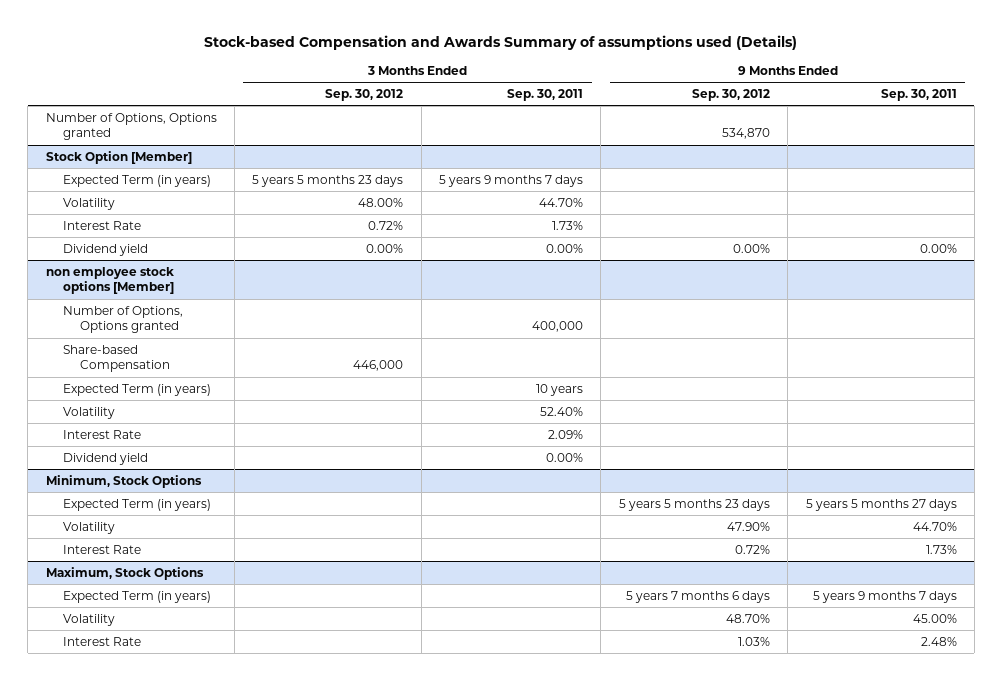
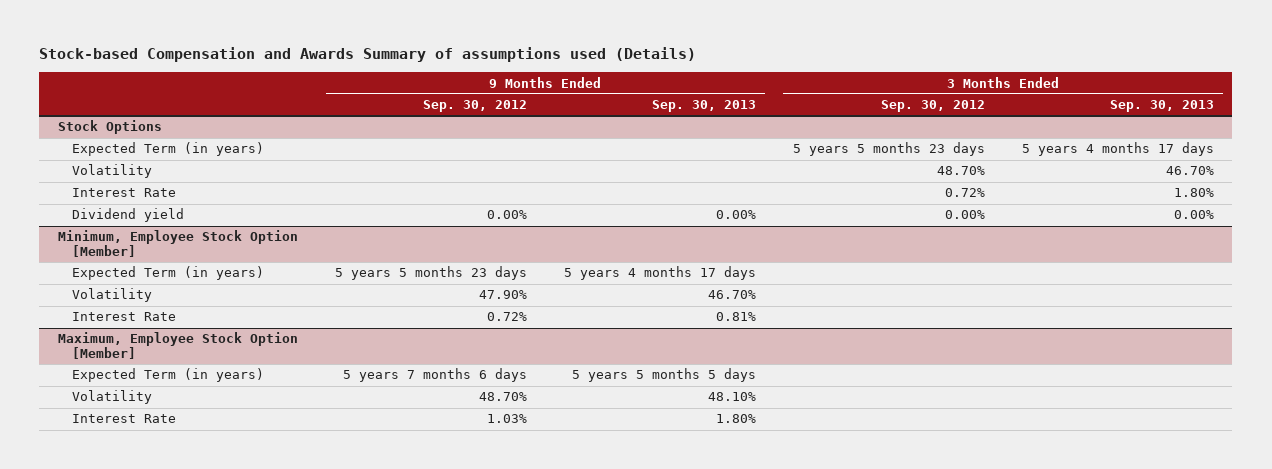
[507,88,584,101] Sep. 30, 2011 -> none
[880,88,957,101] Sep. 30, 2011 -> none
none -> [651,100,756,113] Sep. 30, 2013
none -> [1109,100,1214,113] Sep. 30, 2013
[45,112,217,141] Number of Options, Options granted -> none
[45,150,192,164] Stock Option [Member] -> [57,120,162,135] Stock Options
[358,197,404,207] 48.00% -> [936,166,985,176] 48.70%
[45,266,174,295] non employee stock options [Member] -> none
[62,305,183,334] Number of Options, Options granted -> none
[62,344,171,373] Share-based Compensation -> none
[62,383,211,396] Expected Term (in years) -> none
[62,406,115,419] Volatility -> none
[62,429,141,439] Interest Rate -> none
[62,452,148,465] Dividend yield -> none
[45,474,202,488] Minimum, Stock Options -> [57,230,298,258] Minimum, Employee Stock Option [Member]
[45,566,204,580] Maximum, Stock Options -> [57,332,298,360] Maximum, Employee Stock Option [Member]

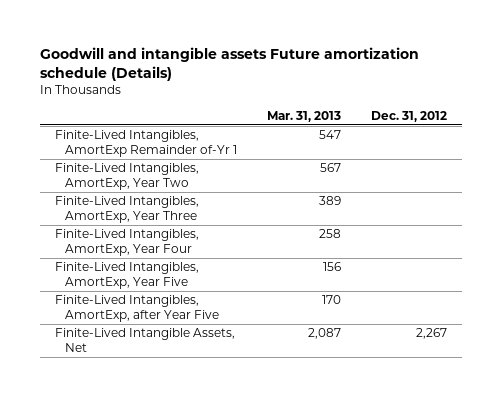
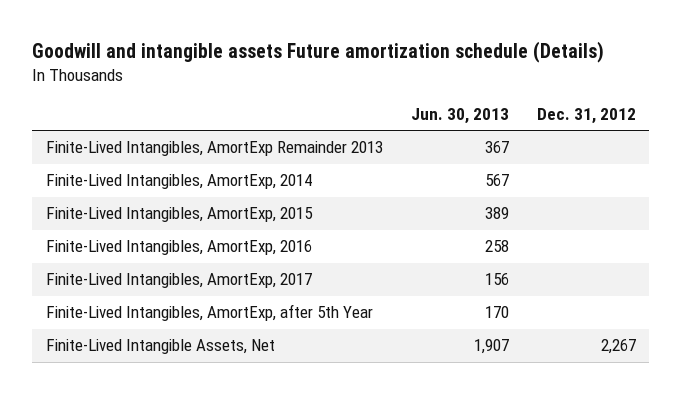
[267,110,342,122] Mar. 31, 2013 -> none
none -> [410,108,509,125] Jun. 30, 2013
[54,130,238,157] Finite-Lived Intangibles, AmortExp Remainder of-Yr 1 -> [46,141,384,157] Finite-Lived Intangibles, AmortExp Remainder 2013
[54,163,199,190] Finite-Lived Intangibles, AmortExp, Year Two -> [46,174,313,190] Finite-Lived Intangibles, AmortExp, 2014
[54,196,199,223] Finite-Lived Intangibles, AmortExp, Year Three -> [46,207,314,223] Finite-Lived Intangibles, AmortExp, 2015
[54,229,199,256] Finite-Lived Intangibles, AmortExp, Year Four -> [46,240,313,256] Finite-Lived Intangibles, AmortExp, 2016
[54,262,199,289] Finite-Lived Intangibles, AmortExp, Year Five -> [46,273,313,289] Finite-Lived Intangibles, AmortExp, 2017
[54,295,220,322] Finite-Lived Intangibles, AmortExp, after Year Five -> [46,304,374,322] Finite-Lived Intangibles, AmortExp, after 5th Year

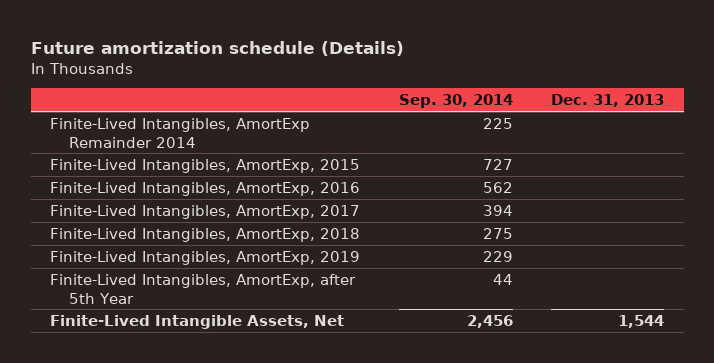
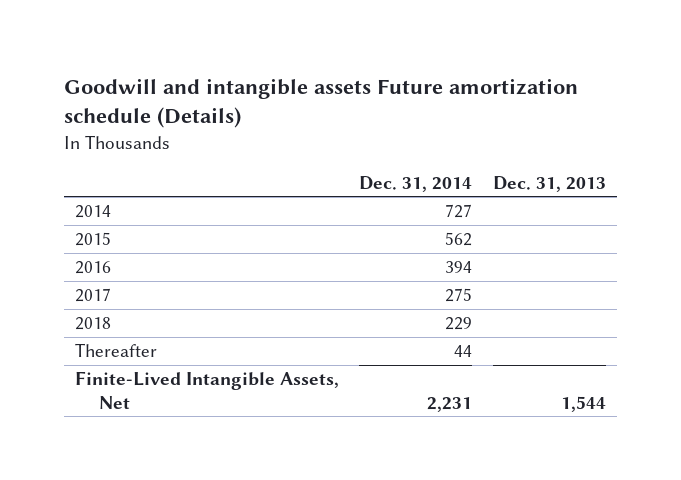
[30,40,404,56] Future amortization schedule (Details) -> [64,77,579,129] Goodwill and intangible assets Future amortization schedule (Details)
[398,94,513,109] Sep. 30, 2014 -> none
none -> [359,175,473,192] Dec. 31, 2014
[49,117,310,148] Finite-Lived Intangibles, AmortExp Remainder 2014 -> none
[49,158,360,173] Finite-Lived Intangibles, AmortExp, 2015 -> [74,205,111,219] 2014
[49,181,360,196] Finite-Lived Intangibles, AmortExp, 2016 -> [74,232,111,247] 2015
[49,204,360,219] Finite-Lived Intangibles, AmortExp, 2017 -> [74,261,111,275] 2016
[49,227,360,242] Finite-Lived Intangibles, AmortExp, 2018 -> [74,288,111,303] 2017
[49,250,360,265] Finite-Lived Intangibles, AmortExp, 2019 -> [74,317,111,331] 2018
[49,273,356,304] Finite-Lived Intangibles, AmortExp, after 5th Year -> [74,343,157,358] Thereafter

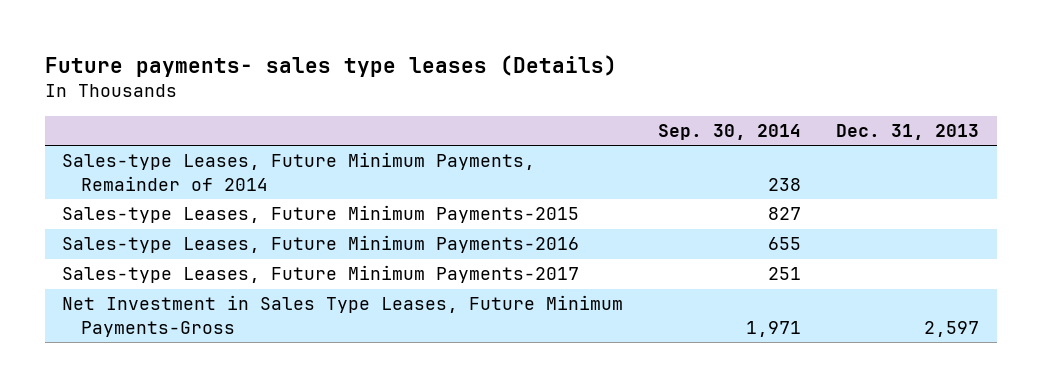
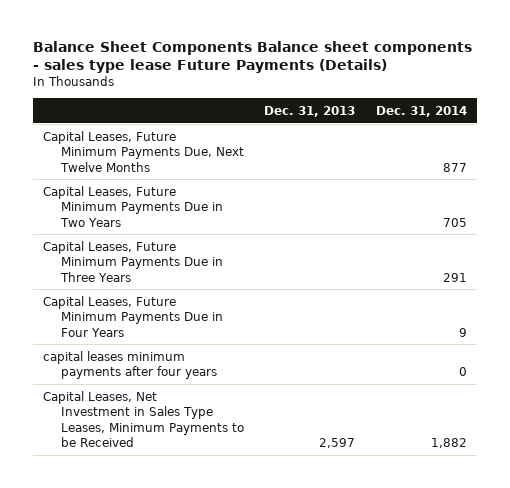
[44,54,617,77] Future payments- sales type leases (Details) -> [32,40,472,74] Balance Sheet Components Balance sheet components - sales type lease Future Payments (Details)
[658,124,802,141] Sep. 30, 2014 -> none
none -> [375,106,467,118] Dec. 31, 2014
[62,152,536,191] Sales-type Leases, Future Minimum Payments, Remainder of 2014 -> none
[62,205,580,224] Sales-type Leases, Future Minimum Payments-2015 -> [43,130,245,172] Capital Leases, Future Minimum Payments Due, Next Twelve Months
[62,235,580,254] Sales-type Leases, Future Minimum Payments-2016 -> [43,185,224,227] Capital Leases, Future Minimum Payments Due in Two Years
[62,265,580,284] Sales-type Leases, Future Minimum Payments-2017 -> [43,240,224,282] Capital Leases, Future Minimum Payments Due in Three Years
none -> [43,295,224,337] Capital Leases, Future Minimum Payments Due in Four Years
none -> [43,350,218,380] capital leases minimum payments after four years
[62,295,624,337] Net Investment in Sales Type Leases, Future Minimum Payments-Gross -> [43,390,245,448] Capital Leases, Net Investment in Sales Type Leases, Minimum Payments to be Received

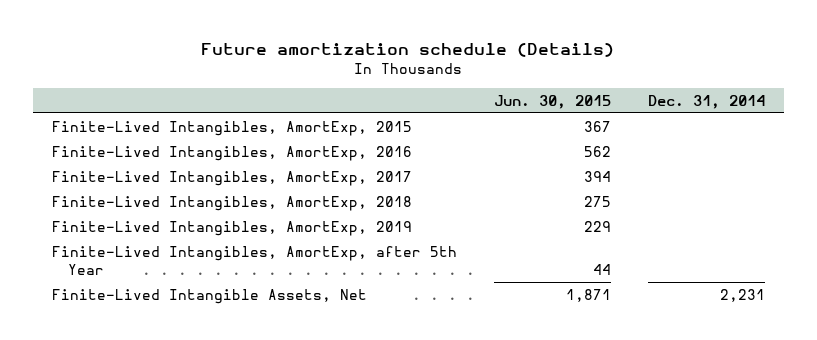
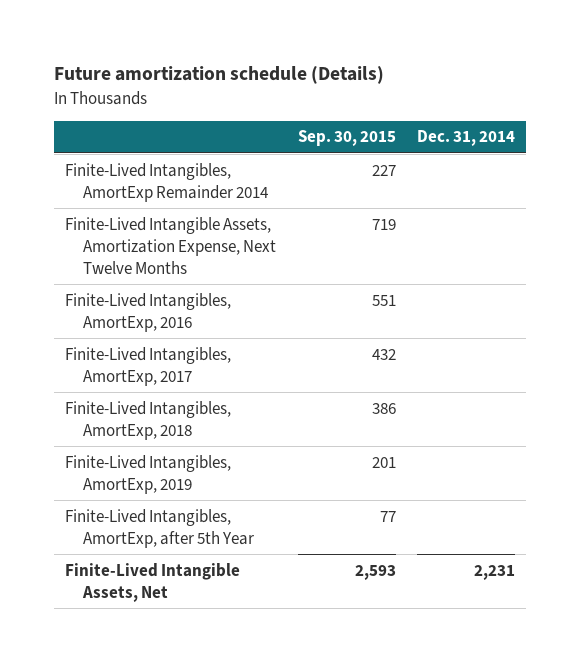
[493,94,611,109] Jun. 30, 2015 -> none
none -> [297,130,396,147] Sep. 30, 2015
none -> [64,162,268,202] Finite-Lived Intangibles, AmortExp Remainder 2014
[51,120,412,136] Finite-Lived Intangibles, AmortExp, 2015 -> [64,216,276,274] Finite-Lived Intangible Assets, Amortization Expense, Next Twelve Months

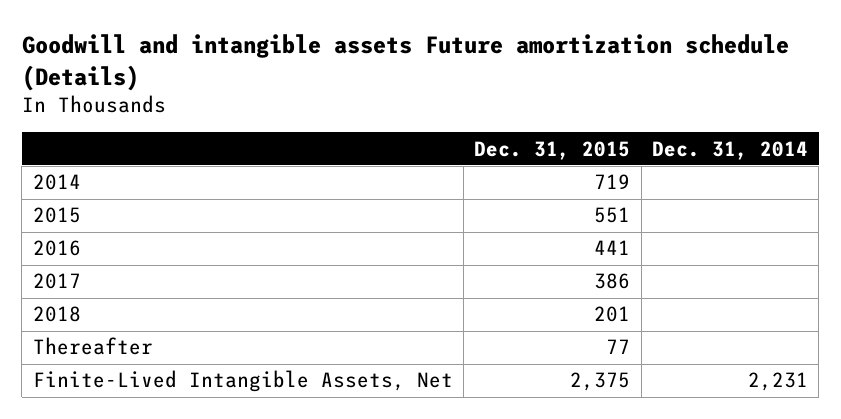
[53,66,384,85] Future amortization schedule (Details) -> [21,34,789,91] Goodwill and intangible assets Future amortization schedule (Details)
[297,130,396,147] Sep. 30, 2015 -> none
none -> [474,140,631,160] Dec. 31, 2015
[64,162,268,202] Finite-Lived Intangibles, AmortExp Remainder 2014 -> none
[64,216,276,274] Finite-Lived Intangible Assets, Amortization Expense, Next Twelve Months -> [32,174,81,191] 2014
[64,292,231,332] Finite-Lived Intangibles, AmortExp, 2016 -> [32,207,81,224] 2015
[64,346,231,386] Finite-Lived Intangibles, AmortExp, 2017 -> [32,240,81,257] 2016
[64,400,231,440] Finite-Lived Intangibles, AmortExp, 2018 -> [32,273,81,290] 2017
[64,454,231,494] Finite-Lived Intangibles, AmortExp, 2019 -> [32,306,81,323] 2018
[64,508,254,548] Finite-Lived Intangibles, AmortExp, after 5th Year -> [32,337,153,356] Thereafter

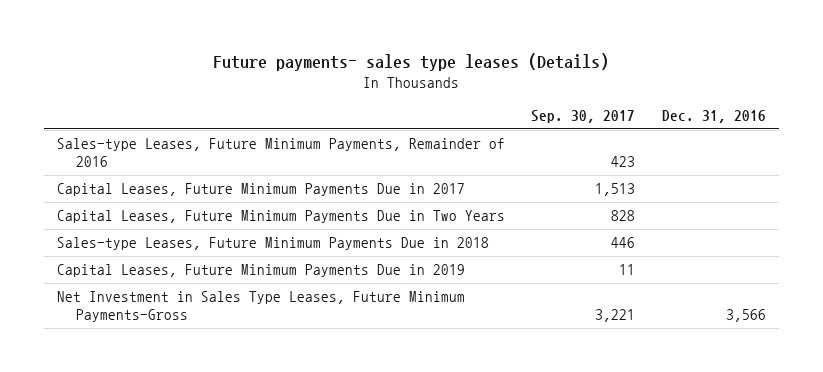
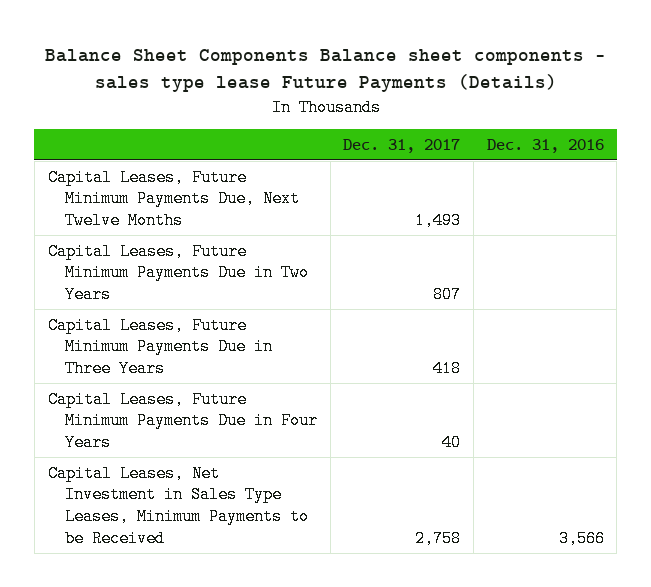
[213,52,610,71] Future payments- sales type leases (Details) -> [44,49,606,93] Balance Sheet Components Balance sheet components - sales type lease Future Payments (Details)
[531,110,636,124] Sep. 30, 2017 -> none
none -> [343,138,461,153] Dec. 31, 2017
[56,138,505,168] Sales-type Leases, Future Minimum Payments, Remainder of 2016 -> none
[56,183,465,197] Capital Leases, Future Minimum Payments Due in 2017 -> [47,168,301,230] Capital Leases, Future Minimum Payments Due, Next Twelve Months
[56,237,489,251] Sales-type Leases, Future Minimum Payments Due in 2018 -> [47,316,274,378] Capital Leases, Future Minimum Payments Due in Three Years
[56,264,465,278] Capital Leases, Future Minimum Payments Due in 2019 -> [47,390,319,452] Capital Leases, Future Minimum Payments Due in Four Years
[56,291,465,323] Net Investment in Sales Type Leases, Future Minimum Payments-Gross -> [47,464,310,548] Capital Leases, Net Investment in Sales Type Leases, Minimum Payments to be Received

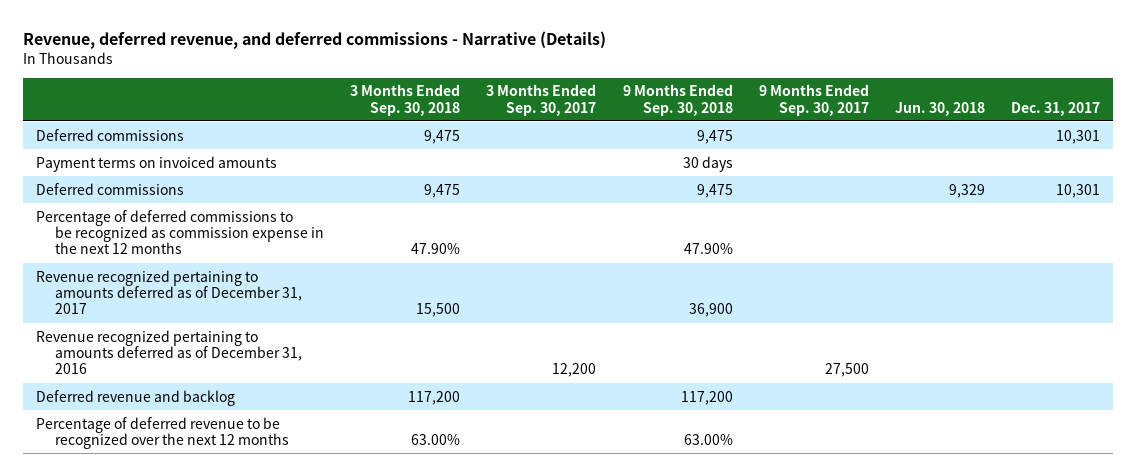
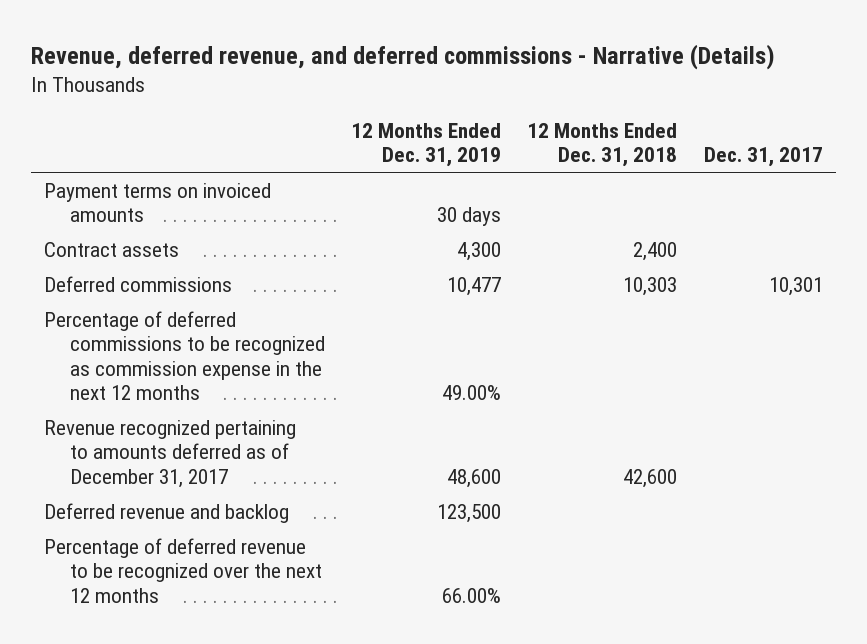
[350,84,461,116] 3 Months Ended Sep. 30, 2018 -> none
[486,84,597,116] 3 Months Ended Sep. 30, 2017 -> none
[622,84,733,116] 9 Months Ended Sep. 30, 2018 -> none
[758,84,869,116] 9 Months Ended Sep. 30, 2017 -> none
[894,101,985,116] Jun. 30, 2018 -> none
none -> [350,122,501,168] 12 Months Ended Dec. 31, 2019
none -> [527,122,678,168] 12 Months Ended Dec. 31, 2018
[35,128,184,141] Deferred commissions -> none
none -> [44,241,180,257] Contract assets
[35,329,303,375] Revenue recognized pertaining to amounts deferred as of December 31, 2016 -> none

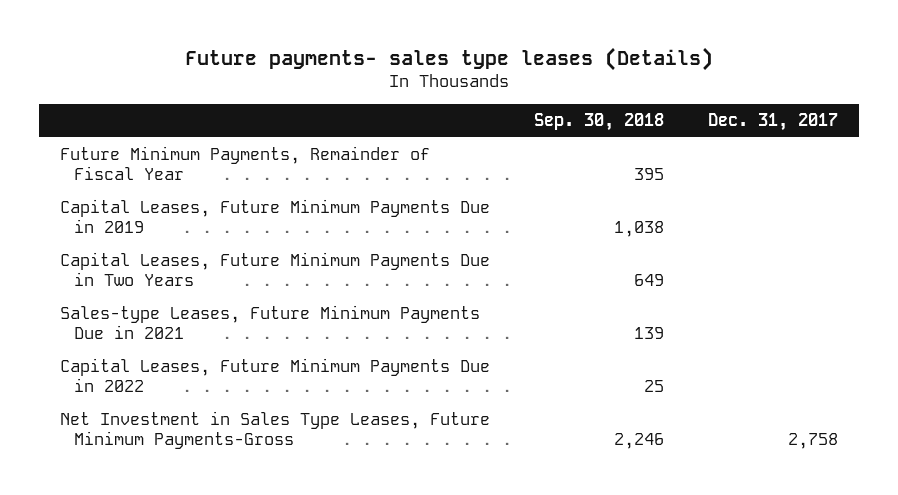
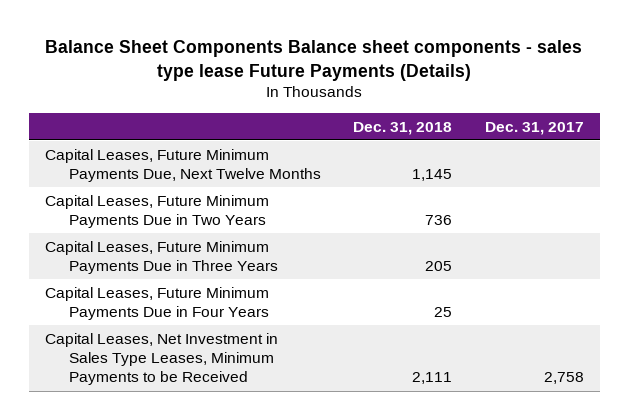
[184,46,713,71] Future payments- sales type leases (Details) -> [45,39,583,81] Balance Sheet Components Balance sheet components - sales type lease Future Payments (Details)
[533,113,664,132] Sep. 30, 2018 -> none
none -> [353,121,453,135] Dec. 31, 2018
[60,146,431,181] Future Minimum Payments, Remainder of Fiscal Year -> none
[60,199,491,234] Capital Leases, Future Minimum Payments Due in 2019 -> [45,148,321,183] Capital Leases, Future Minimum Payments Due, Next Twelve Months
[60,305,481,340] Sales-type Leases, Future Minimum Payments Due in 2021 -> [45,240,278,275] Capital Leases, Future Minimum Payments Due in Three Years
[60,358,491,393] Capital Leases, Future Minimum Payments Due in 2022 -> [45,286,270,321] Capital Leases, Future Minimum Payments Due in Four Years
[60,411,491,450] Net Investment in Sales Type Leases, Future Minimum Payments-Gross -> [45,332,279,386] Capital Leases, Net Investment in Sales Type Leases, Minimum Payments to be Received

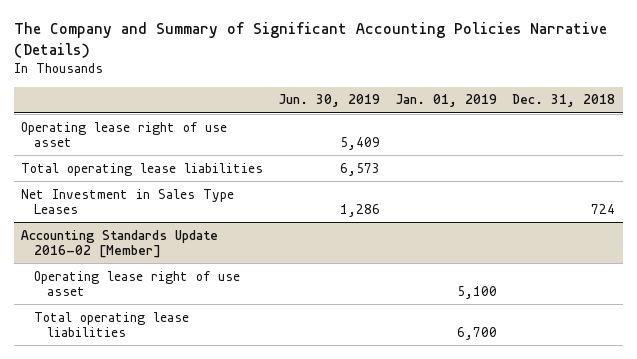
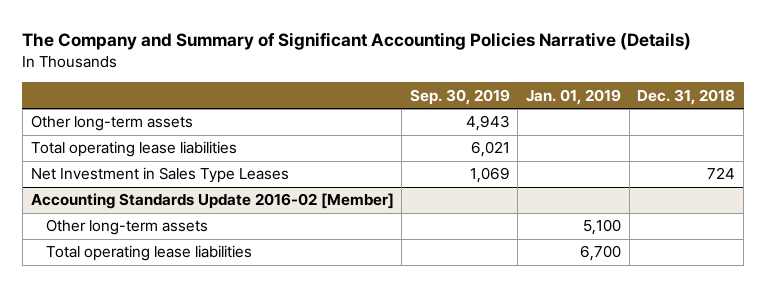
[279,94,381,108] Jun. 30, 2019 -> none
none -> [409,88,510,105] Sep. 30, 2019
[21,121,228,148] Operating lease right of use asset -> [30,115,193,132] Other long-term assets
[34,270,241,297] Operating lease right of use asset -> [45,219,208,236] Other long-term assets

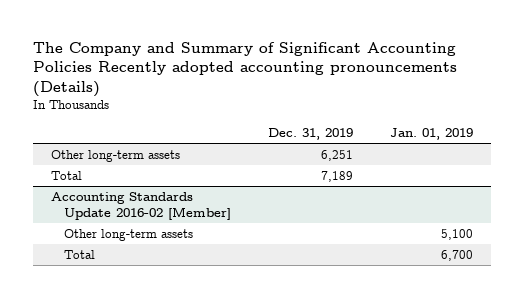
[22,32,692,51] The Company and Summary of Significant Accounting Policies Narrative (Details) -> [32,41,457,98] The Company and Summary of Significant Accounting Policies Recently adopted accounting pronouncements (Details)
[409,88,510,105] Sep. 30, 2019 -> none
[637,88,736,105] Dec. 31, 2018 -> none
none -> [267,128,353,141] Dec. 31, 2019
[30,167,289,184] Net Investment in Sales Type Leases -> none
[30,141,237,158] Total operating lease liabilities -> [51,170,83,180] Total
[45,245,252,262] Total operating lease liabilities -> [64,249,96,259] Total

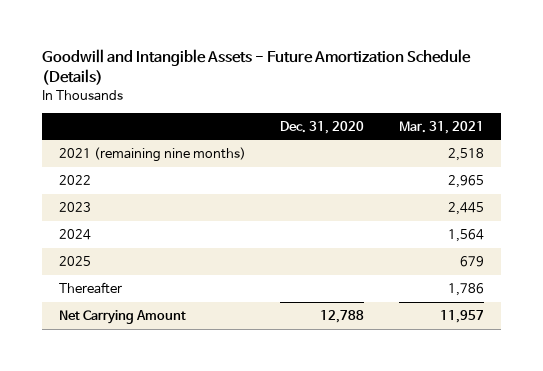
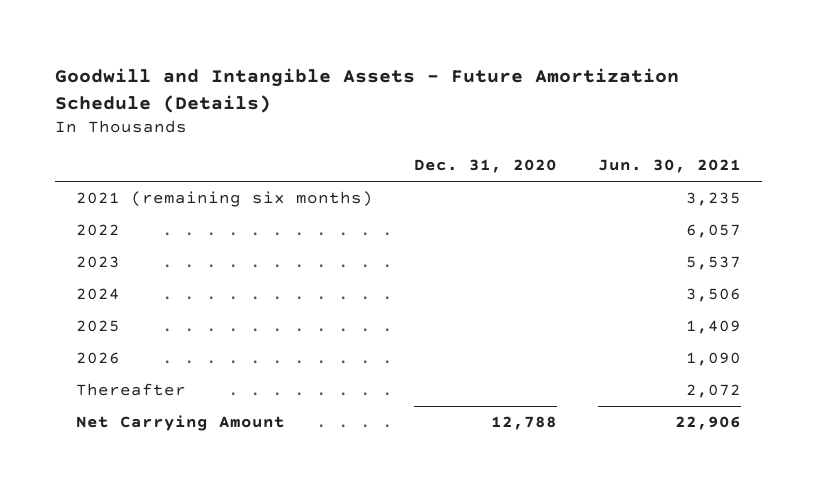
[398,120,484,134] Mar. 31, 2021 -> none
none -> [598,159,742,174] Jun. 30, 2021
[58,146,246,162] 2021 (remaining nine months) -> [75,191,373,208] 2021 (remaining six months)
none -> [75,352,120,365] 2026

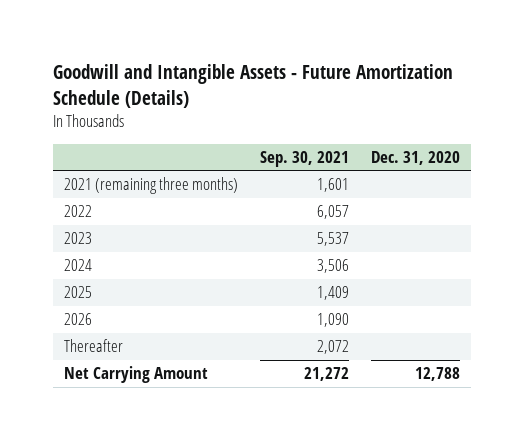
[598,159,742,174] Jun. 30, 2021 -> none
none -> [260,150,350,167] Sep. 30, 2021
[75,191,373,208] 2021 (remaining six months) -> [64,177,239,195] 2021 (remaining three months)

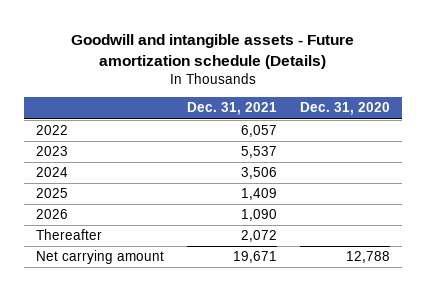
[53,63,454,108] Goodwill and Intangible Assets - Future Amortization Schedule (Details) -> [70,33,354,69] Goodwill and intangible assets - Future amortization schedule (Details)
[260,150,350,167] Sep. 30, 2021 -> none
none -> [186,102,277,116] Dec. 31, 2021
[64,177,239,195] 2021 (remaining three months) -> none
[64,366,209,384] Net Carrying Amount -> [35,250,164,265] Net carrying amount

